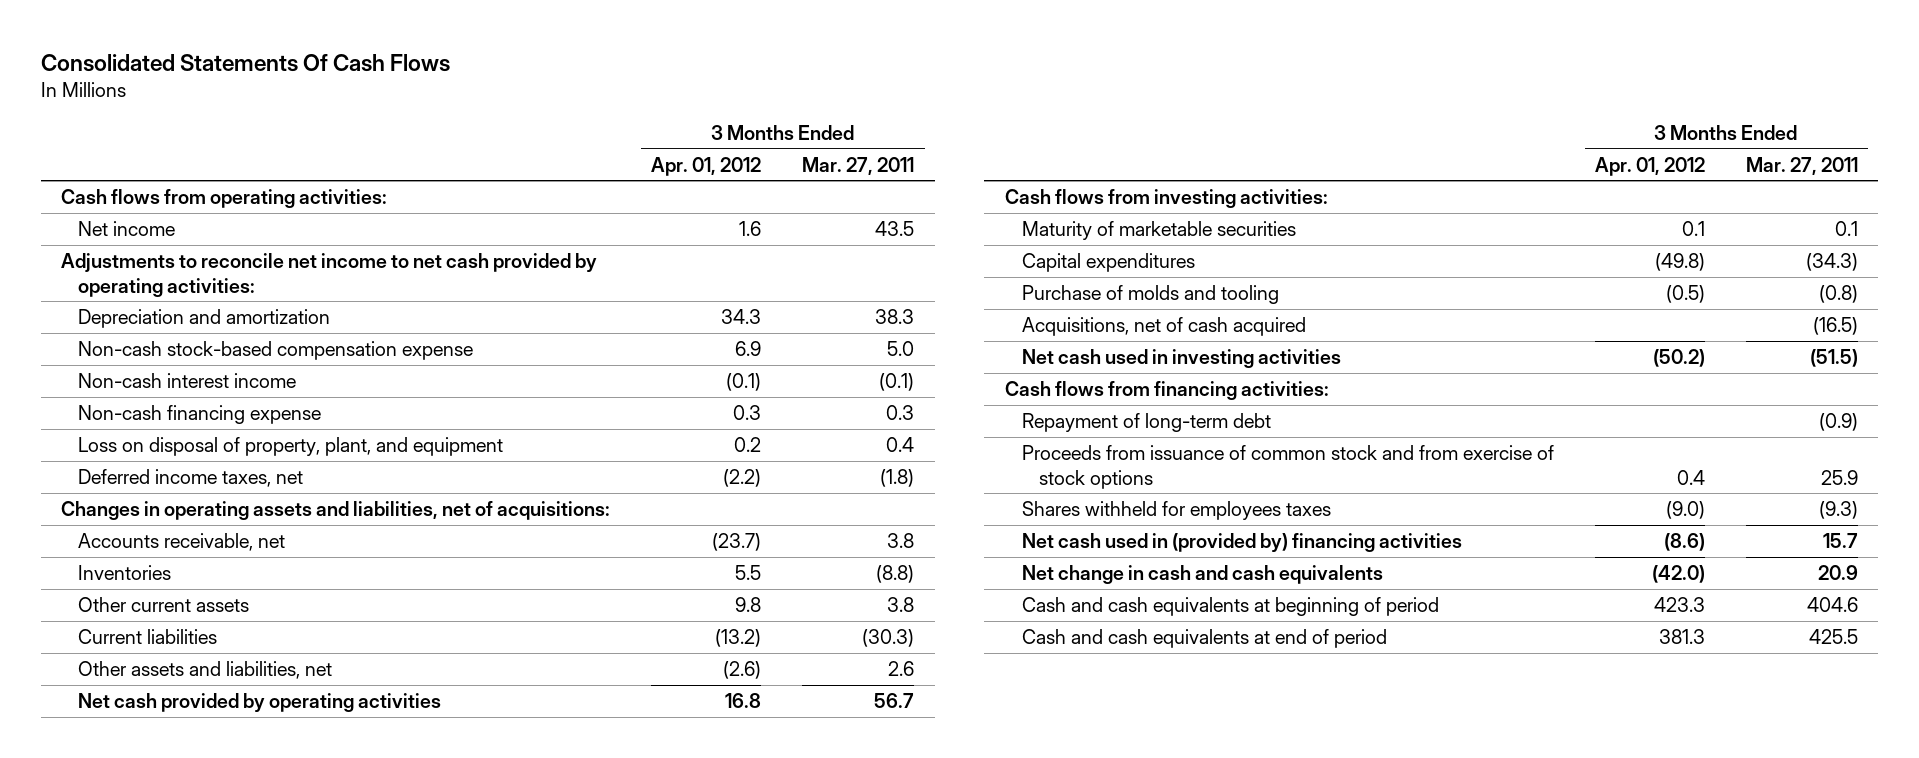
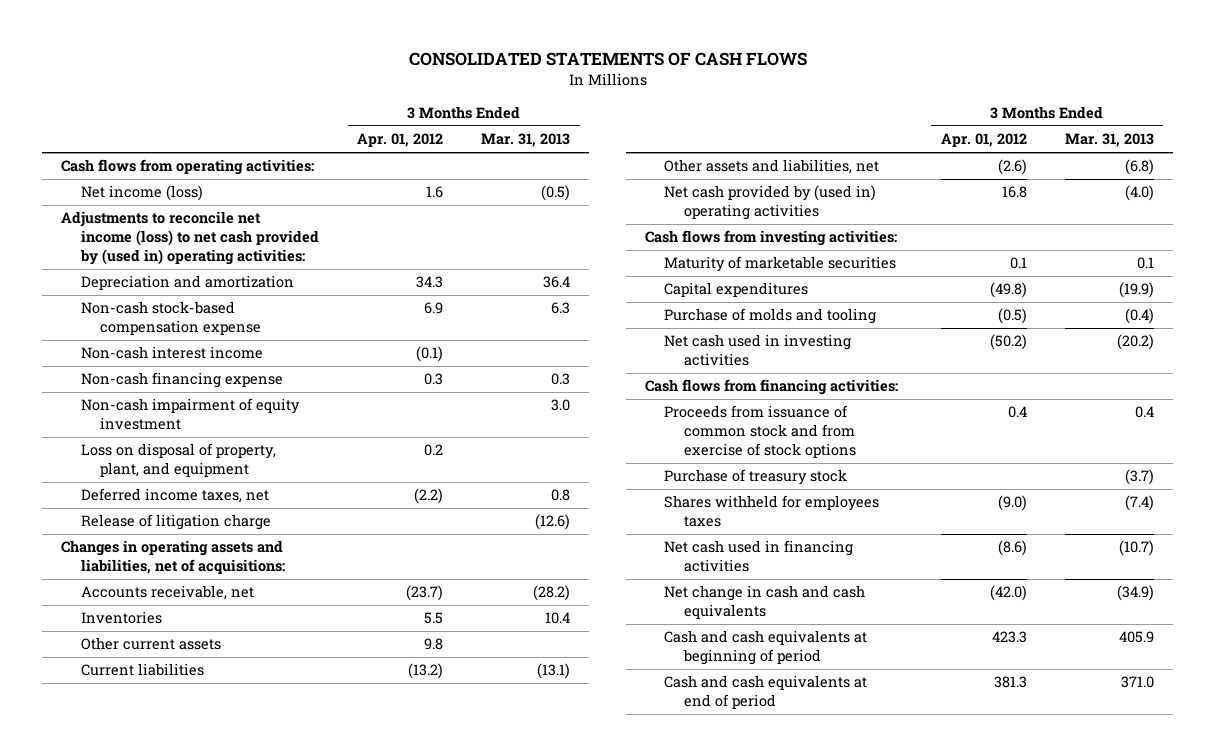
[40,54,450,73] Consolidated Statements Of Cash Flows -> [408,52,807,67] CONSOLIDATED STATEMENTS OF CASH FLOWS
[802,156,915,175] Mar. 27, 2011 -> none
none -> [481,133,571,148] Mar. 31, 2013
[78,221,176,237] Net income -> [80,185,203,202] Net income (loss)
[61,253,598,297] Adjustments to reconcile net income to net cash provided by operating activities: -> [61,211,319,266] Adjustments to reconcile net income (loss) to net cash provided by (used in) operating activities:
none -> [80,398,300,431] Non-cash impairment of equity investment
none -> [80,514,271,531] Release of litigation charge
[78,693,442,713] Net cash provided by operating activities -> [664,185,877,221] Net cash provided by (used in) operating activities
[1021,317,1306,337] Acquisitions, net of cash acquired -> none
[1021,413,1271,433] Repayment of long-term debt -> none
none -> [664,469,848,486] Purchase of treasury stock
[1021,533,1462,553] Net cash used in (provided by) financing activities -> [664,540,854,573] Net cash used in financing activities

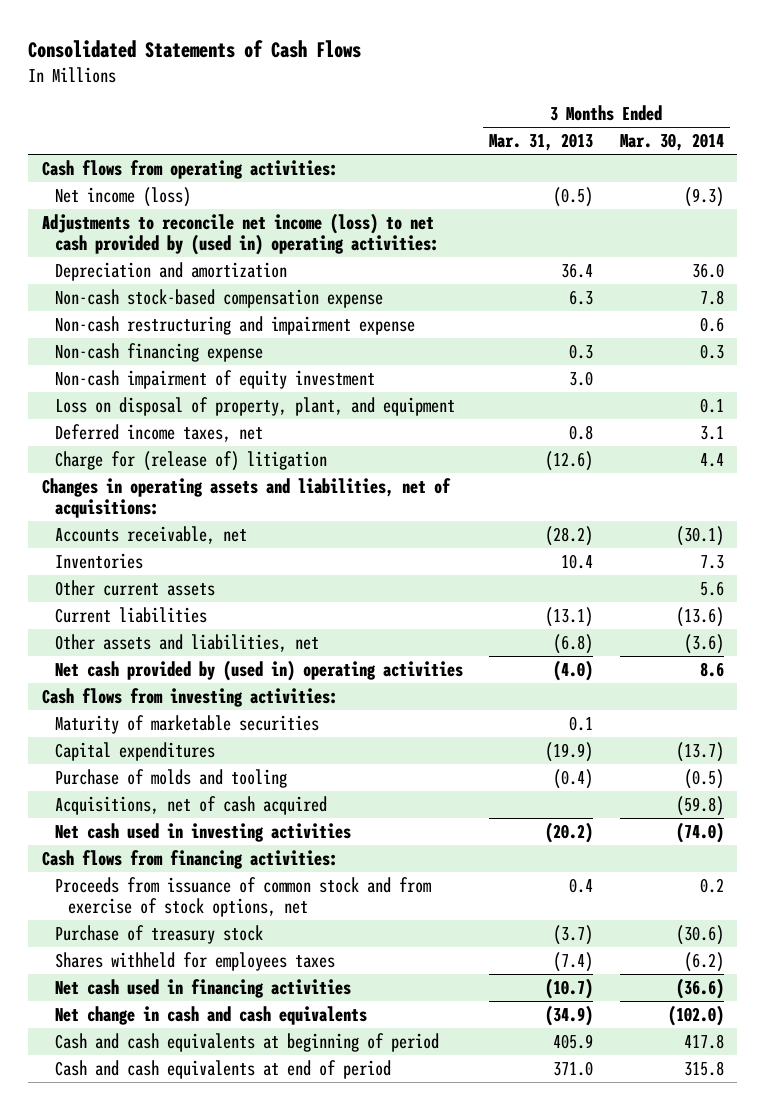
[408,52,807,67] CONSOLIDATED STATEMENTS OF CASH FLOWS -> [28,40,362,59] Consolidated Statements of Cash Flows
[357,133,444,148] Apr. 01, 2012 -> none
none -> [619,133,724,152] Mar. 30, 2014
[80,346,263,360] Non-cash interest income -> none
none -> [54,315,415,335] Non-cash restructuring and impairment expense
[80,514,271,531] Release of litigation charge -> [54,450,327,471] Charge for (release of) litigation
none -> [54,795,327,815] Acquisitions, net of cash acquired
[664,405,856,459] Proceeds from issuance of common stock and from exercise of stock options -> [54,876,431,918] Proceeds from issuance of common stock and from exercise of stock options, net

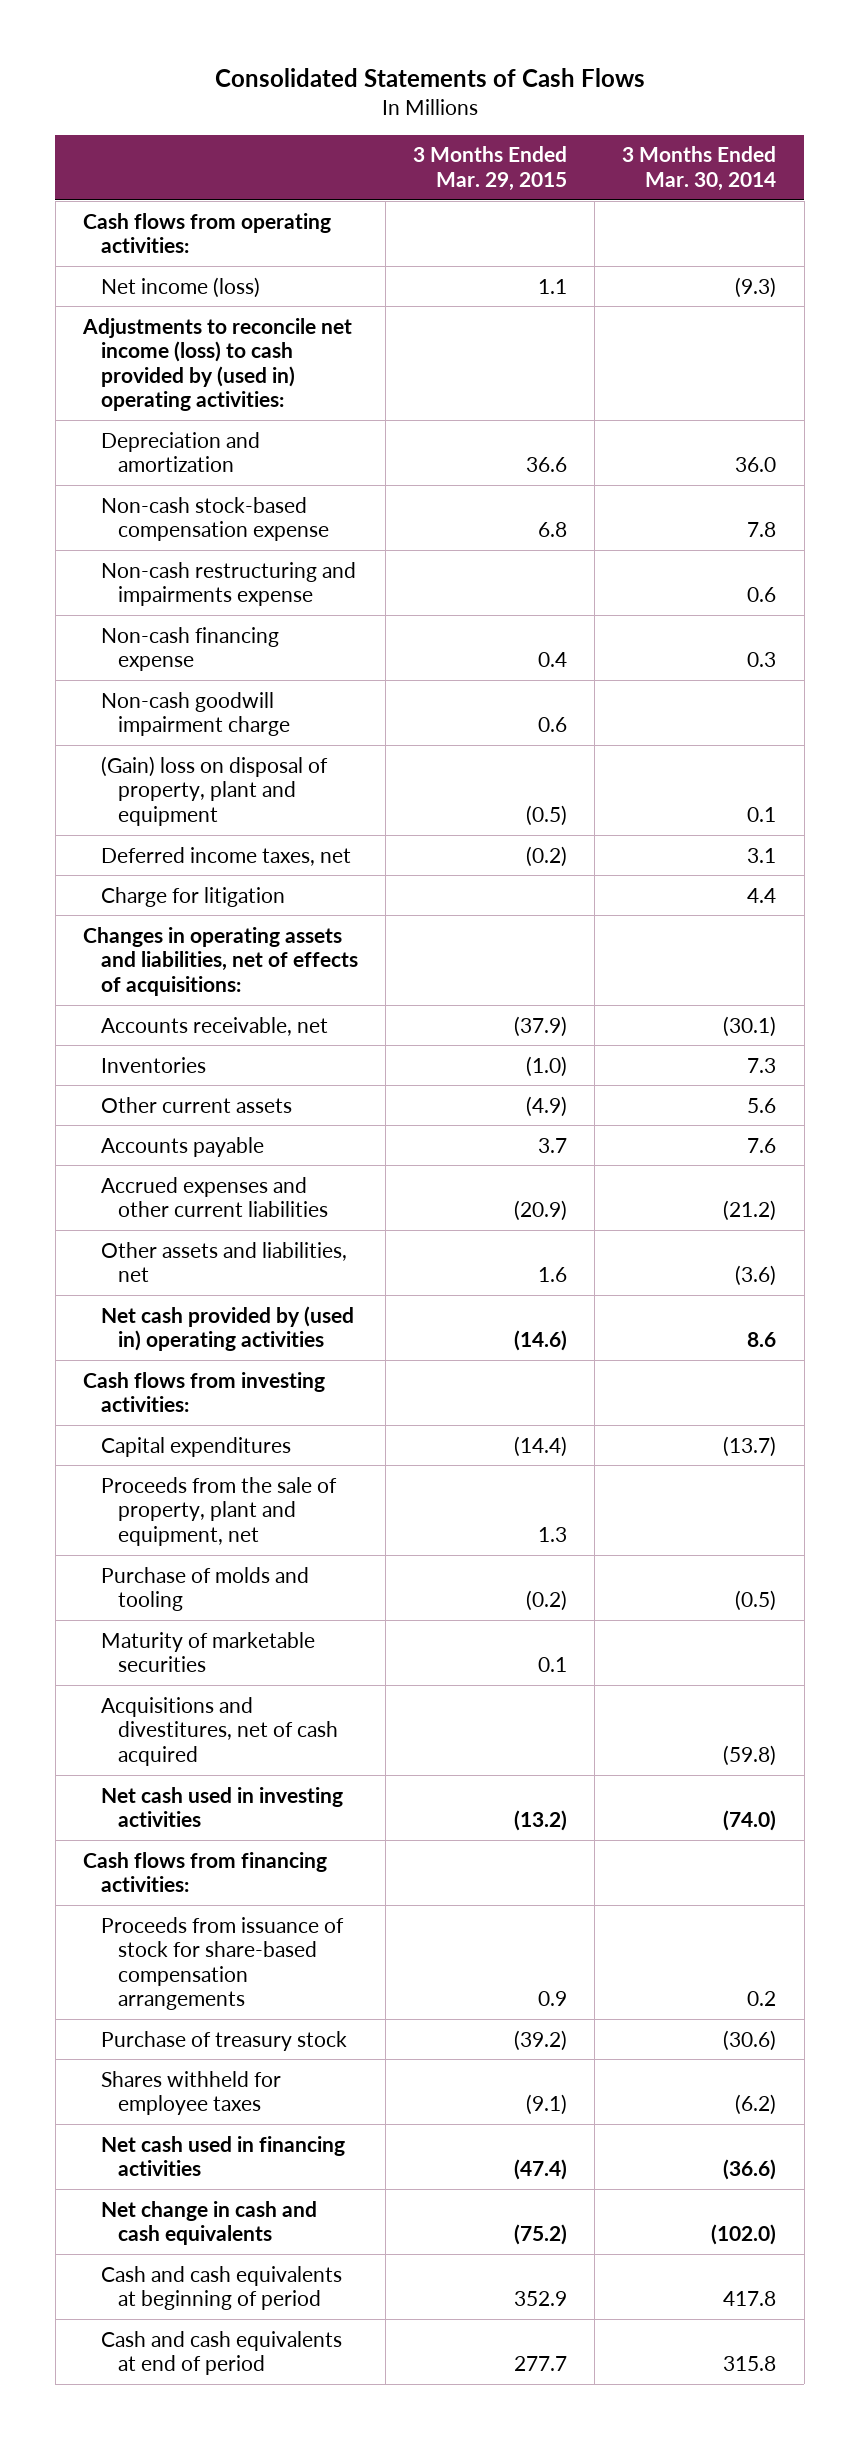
[489,133,594,152] Mar. 31, 2013 -> none
none -> [412,146,567,192] 3 Months Ended Mar. 29, 2015
[41,212,439,256] Adjustments to reconcile net income (loss) to net cash provided by (used in) operating activities: -> [81,317,352,412] Adjustments to reconcile net income (loss) to cash provided by (used in) operating activities:
[54,315,415,335] Non-cash restructuring and impairment expense -> [100,561,356,607] Non-cash restructuring and impairments expense
[54,369,375,389] Non-cash impairment of equity investment -> none
none -> [100,691,291,737] Non-cash goodwill impairment charge
[54,396,455,416] Loss on disposal of property, plant, and equipment -> [100,755,328,826] (Gain) loss on disposal of property, plant and equipment
[54,450,327,471] Charge for (release of) litigation -> [100,886,285,907] Charge for litigation
[41,477,451,519] Changes in operating assets and liabilities, net of acquisitions: -> [82,926,358,996] Changes in operating assets and liabilities, net of effects of acquisitions:
[54,606,207,623] Current liabilities -> none
none -> [100,1136,264,1157] Accounts payable
none -> [100,1176,329,1218] Accrued expenses and other current liabilities
none -> [100,1476,337,1546] Proceeds from the sale of property, plant and equipment, net
[54,714,319,734] Maturity of marketable securities -> [100,1631,315,1673] Maturity of marketable securities
[54,795,327,815] Acquisitions, net of cash acquired -> [100,1696,339,1766] Acquisitions and divestitures, net of cash acquired
[54,876,431,918] Proceeds from issuance of common stock and from exercise of stock options, net -> [100,1916,344,2011] Proceeds from issuance of stock for share-based compensation arrangements
[54,951,335,971] Shares withheld for employees taxes -> [100,2070,281,2116] Shares withheld for employee taxes

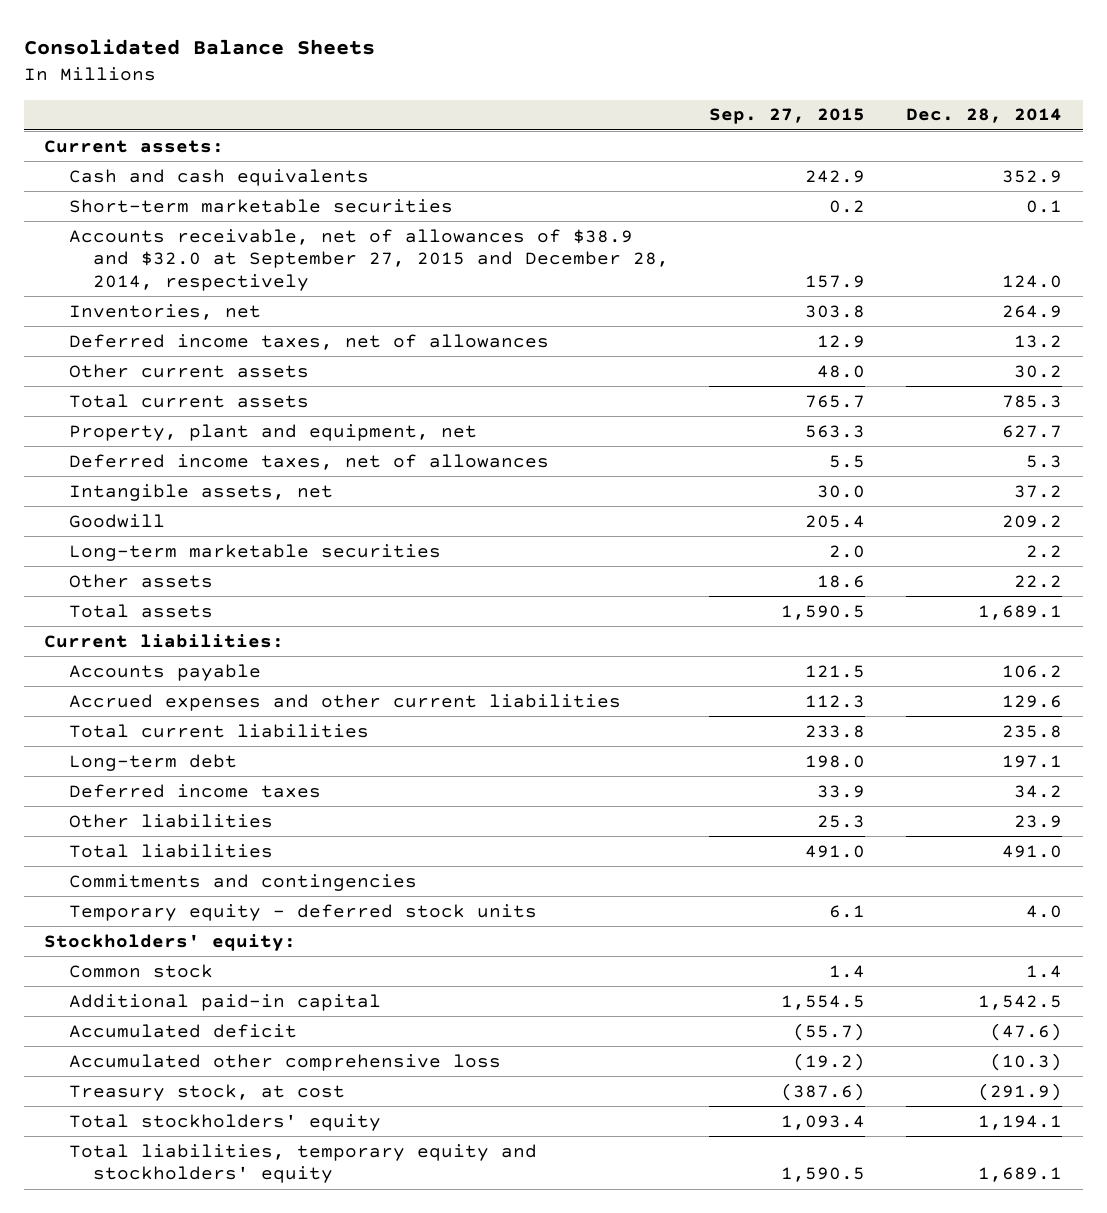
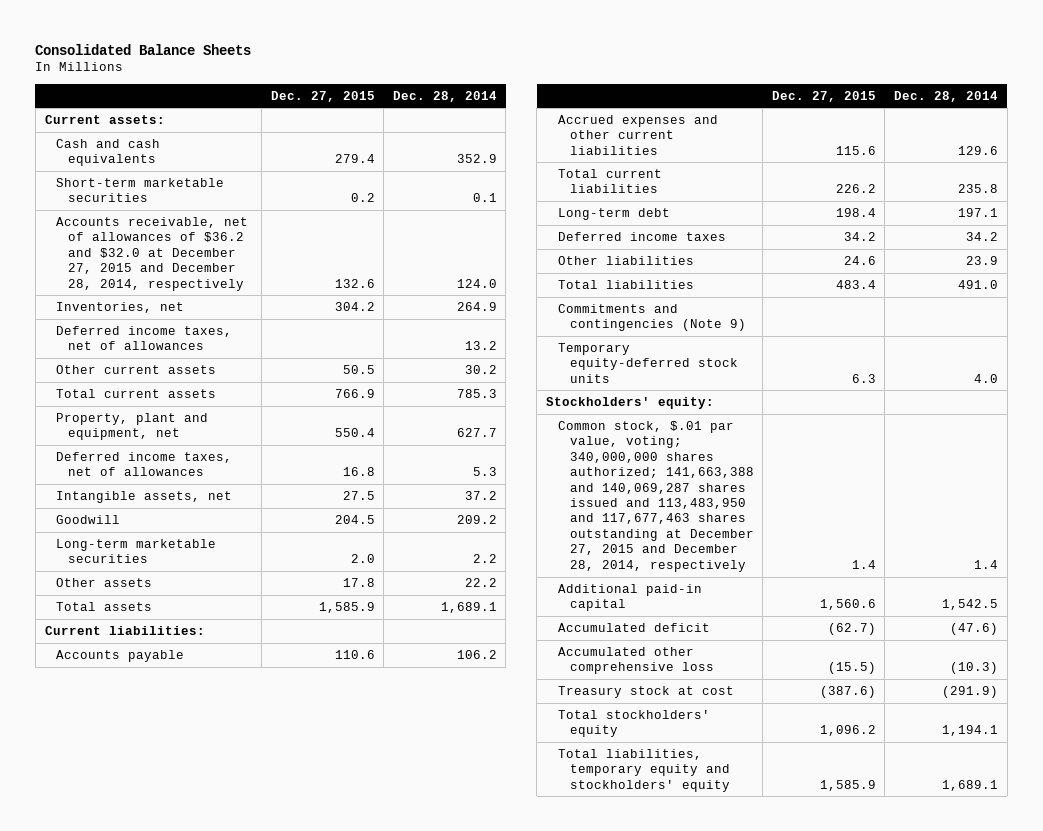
[709,108,866,125] Sep. 27, 2015 -> none
none -> [270,90,375,102] Dec. 27, 2015
[68,228,669,291] Accounts receivable, net of allowances of $38.9 and $32.0 at September 27, 2015 and December 28, 2014, respectively -> [56,216,249,291] Accounts receivable, net of allowances of $36.2 and $32.0 at December 27, 2015 and December 28, 2014, respectively
[68,873,417,891] Commitments and contingencies -> [557,303,746,332] Commitments and contingencies (Note 9)
[68,903,537,921] Temporary equity - deferred stock units -> [557,342,738,383] Temporary equity-deferred stock units
[68,963,213,978] Common stock -> [557,420,754,572] Common stock, $.01 par value, voting; 340,000,000 shares authorized; 141,663,388 and 140,069,287 shares issued and 113,483,950 and 117,677,463 shares outstanding at December 27, 2015 and December 28, 2014, respectively
[68,1083,345,1101] Treasury stock, at cost -> [557,685,734,698] Treasury stock at cost

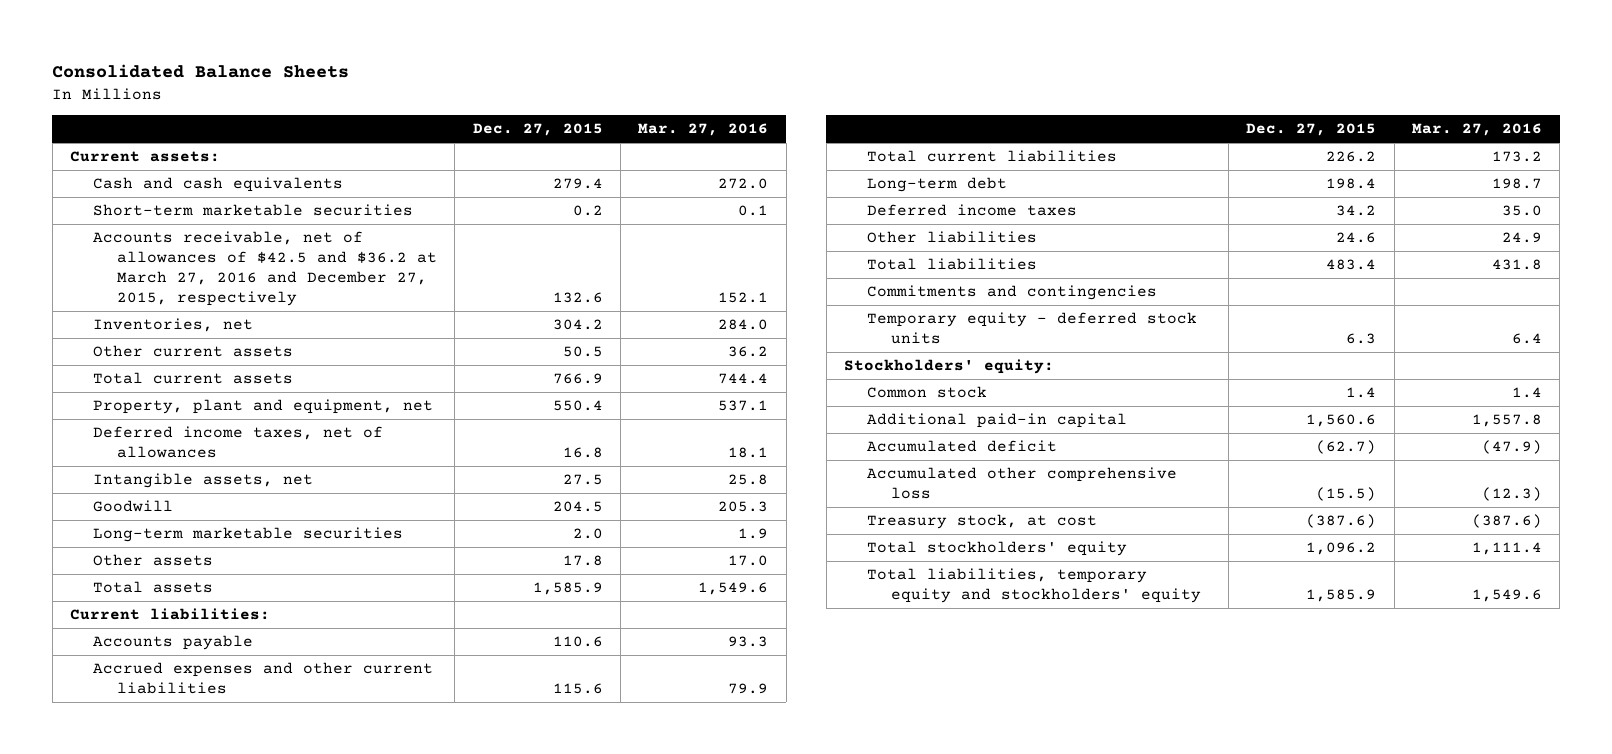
[392,90,497,102] Dec. 28, 2014 -> none
none -> [638,122,769,136] Mar. 27, 2016
[56,216,249,291] Accounts receivable, net of allowances of $36.2 and $32.0 at December 27, 2015 and December 28, 2014, respectively -> [93,231,437,306] Accounts receivable, net of allowances of $42.5 and $36.2 at March 27, 2016 and December 27, 2015, respectively
[56,325,233,351] Deferred income taxes, net of allowances -> none
[557,303,746,332] Commitments and contingencies (Note 9) -> [867,285,1158,301] Commitments and contingencies
[557,342,738,383] Temporary equity-deferred stock units -> [867,312,1198,345] Temporary equity - deferred stock units
[557,420,754,572] Common stock, $.01 par value, voting; 340,000,000 shares authorized; 141,663,388 and 140,069,287 shares issued and 113,483,950 and 117,677,463 shares outstanding at December 27, 2015 and December 28, 2014, respectively -> [867,386,988,399] Common stock
[557,685,734,698] Treasury stock at cost -> [867,514,1098,530] Treasury stock, at cost

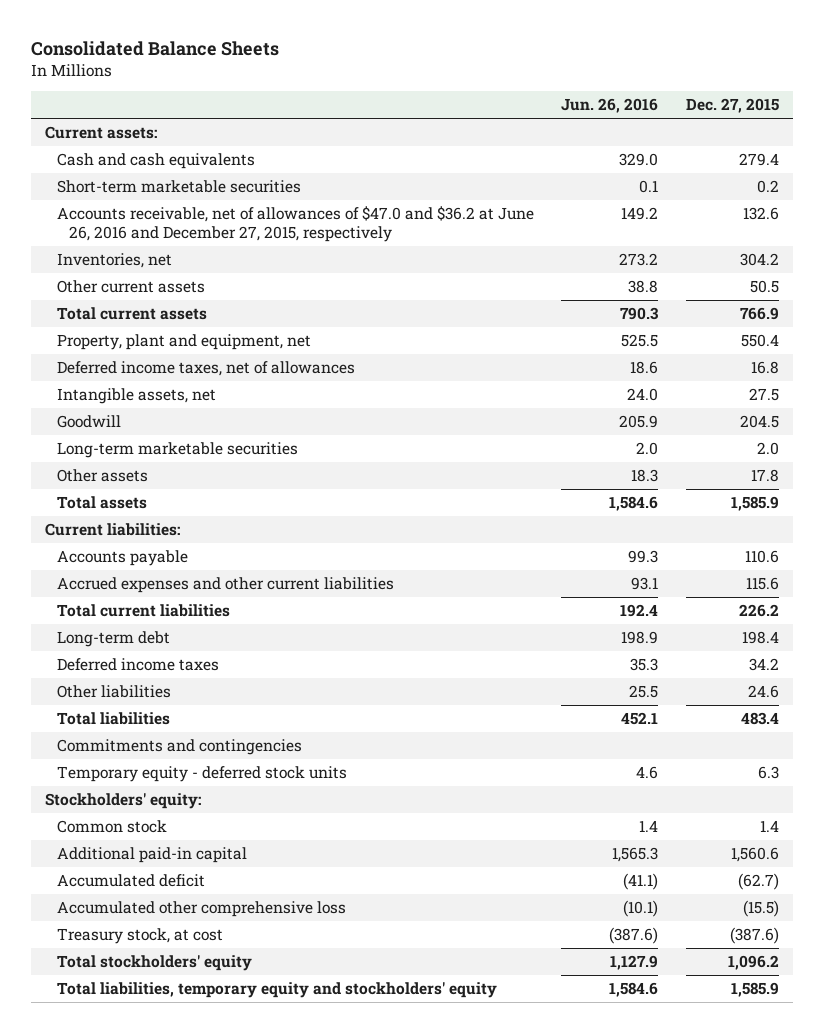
[638,122,769,136] Mar. 27, 2016 -> none
none -> [561,98,659,114] Jun. 26, 2016
[93,231,437,306] Accounts receivable, net of allowances of $42.5 and $36.2 at March 27, 2016 and December 27, 2015, respectively -> [56,206,534,243] Accounts receivable, net of allowances of $47.0 and $36.2 at June 26, 2016 and December 27, 2015, respectively

